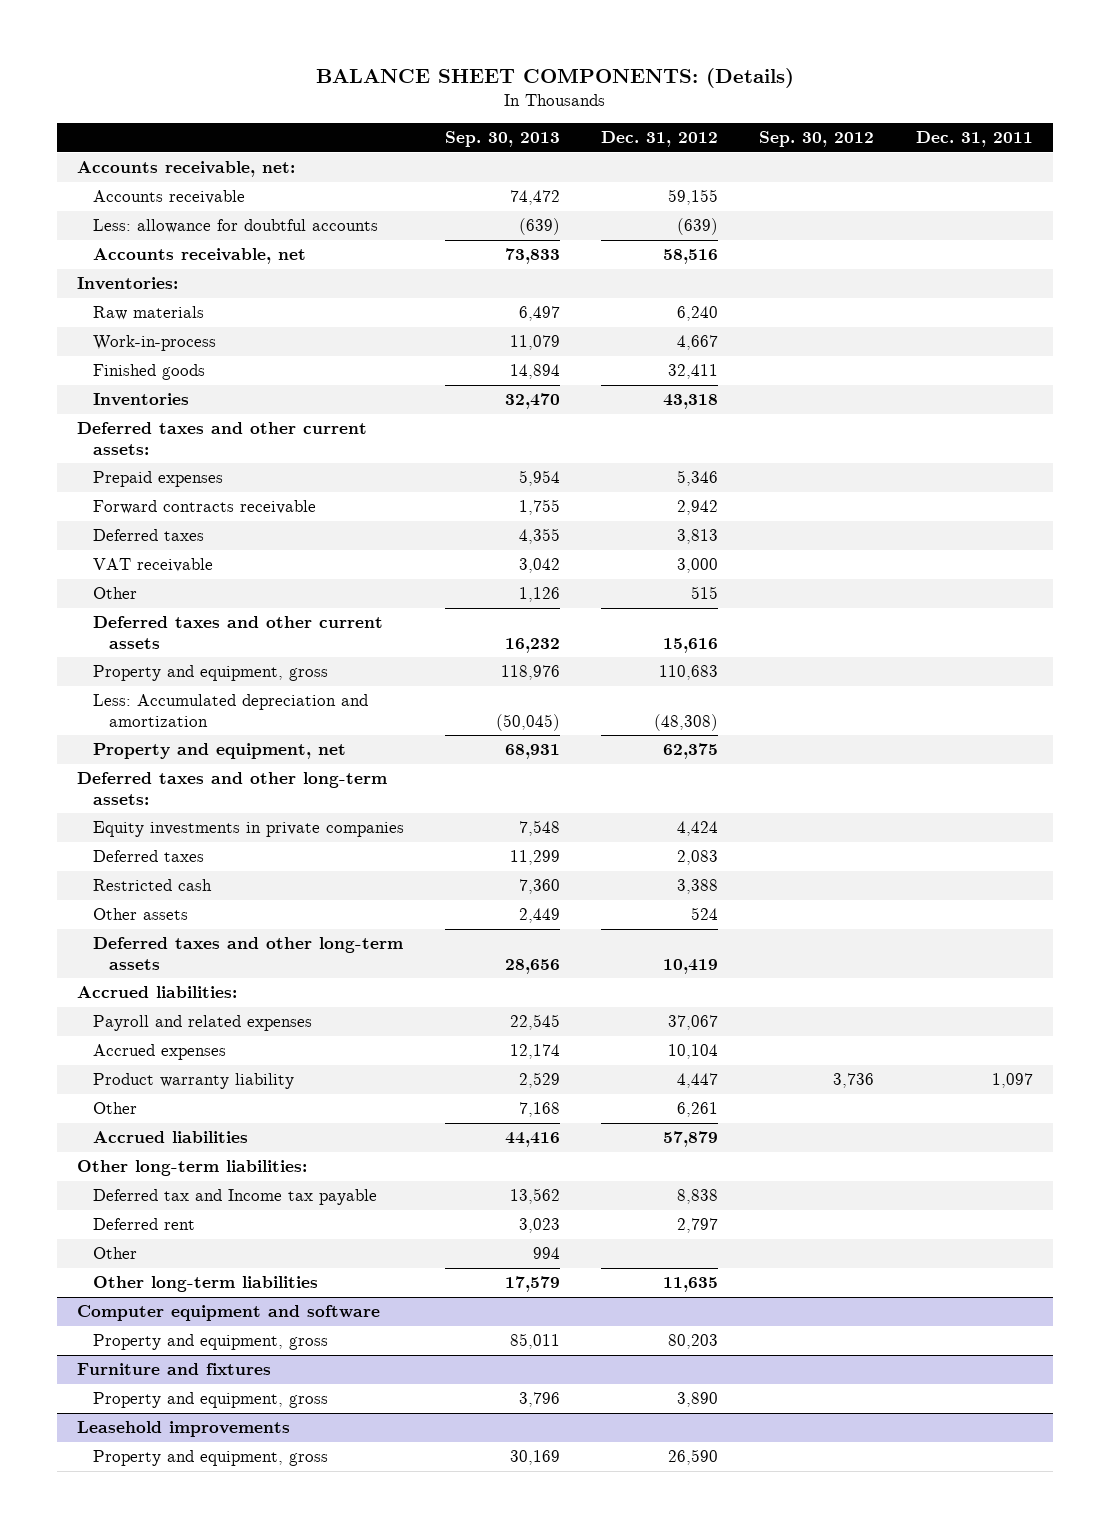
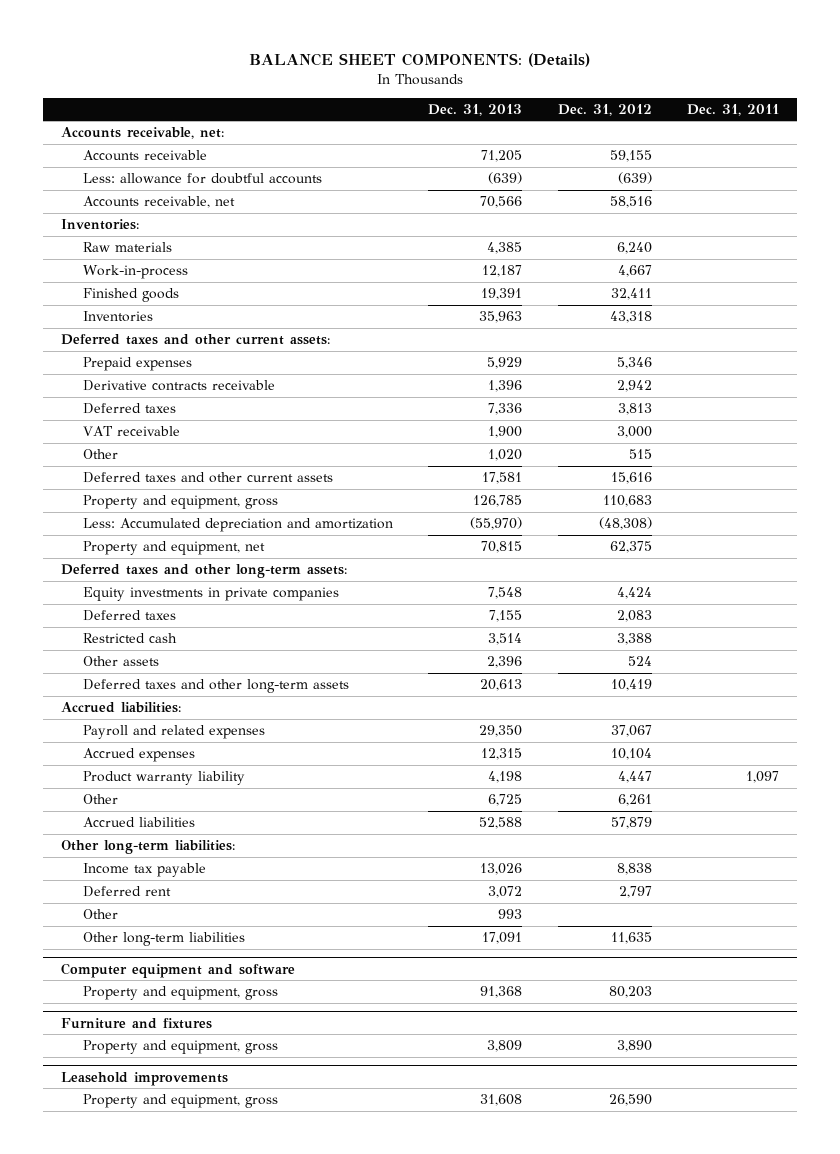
[445,131,561,148] Sep. 30, 2013 -> none
[759,131,875,148] Sep. 30, 2012 -> none
none -> [428,103,523,116] Dec. 31, 2013
[93,500,317,515] Forward contracts receivable -> [82,380,275,392] Derivative contracts receivable
[93,1189,378,1206] Deferred tax and Income tax payable -> [82,863,206,878] Income tax payable

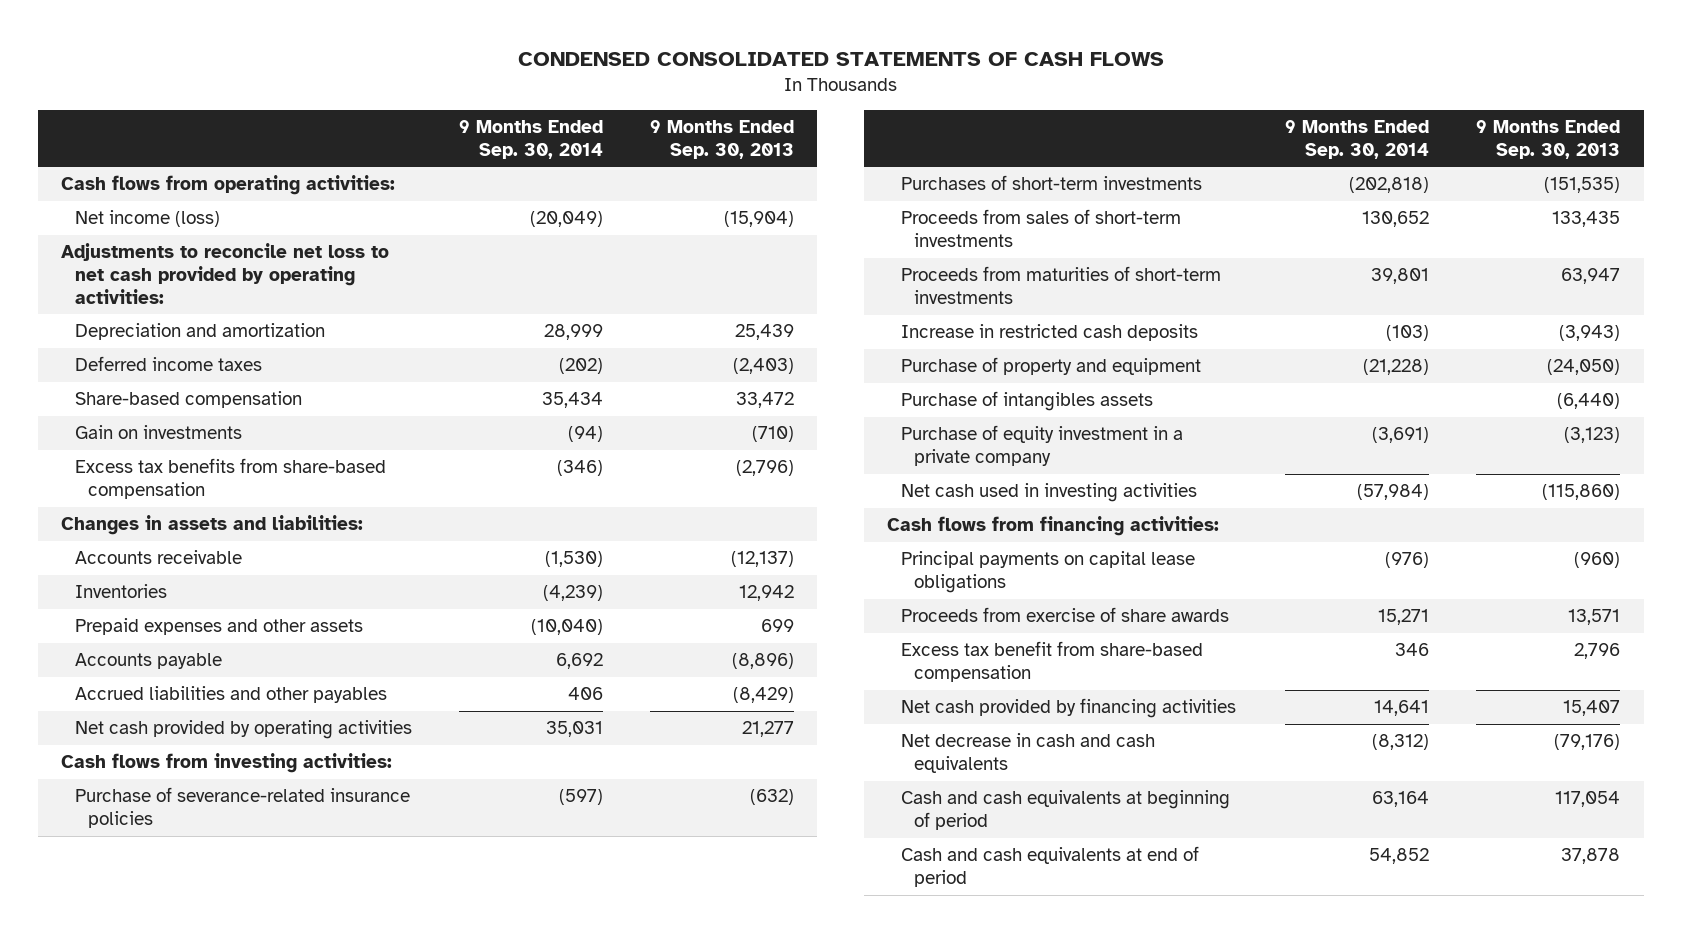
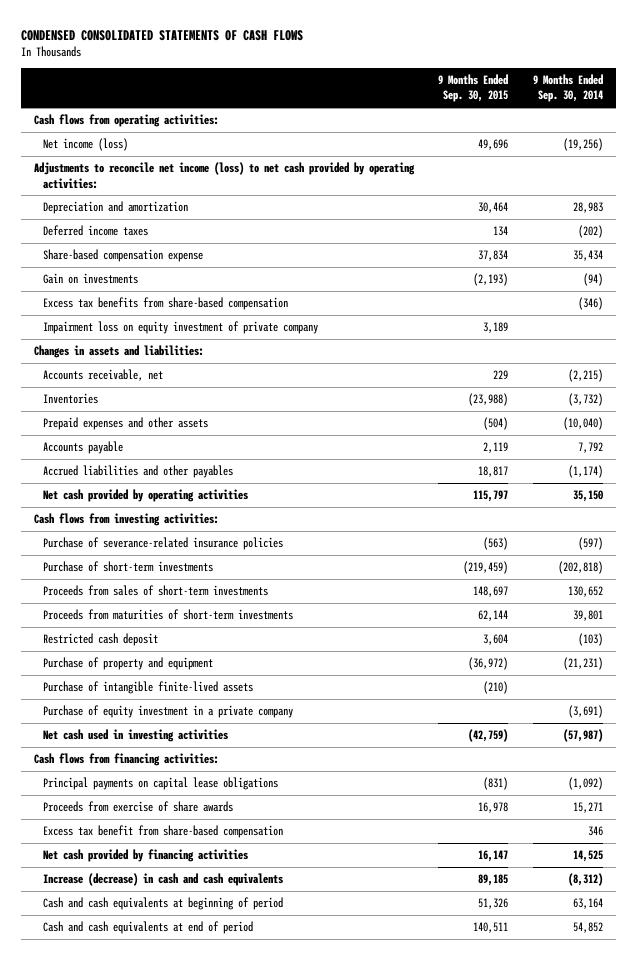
[649,119,794,159] 9 Months Ended Sep. 30, 2013 -> none
none -> [438,73,509,103] 9 Months Ended Sep. 30, 2015
[529,211,603,228] (20,049) -> [563,137,604,151] (19,256)
[61,243,390,304] Adjustments to reconcile net loss to net cash provided by operating activities: -> [33,161,415,189] Adjustments to reconcile net income (loss) to net cash provided by operating activities:
[543,324,603,341] 28,999 -> [573,201,604,213] 28,983
[74,391,302,409] Share-based compensation -> [42,248,203,262] Share-based compensation expense
none -> [42,320,318,334] Impairment loss on equity investment of private company
[74,550,242,565] Accounts receivable -> [42,368,163,381] Accounts receivable, net
[544,551,603,568] (1,530) -> [568,368,604,382] (2,215)
[542,585,603,602] (4,239) -> [568,392,604,406] (3,732)
[555,653,603,670] 6,692 -> [578,441,604,453] 7,792
[567,687,603,701] 406 -> [568,464,604,478] (1,174)
[545,721,603,738] 35,031 -> [573,489,604,502] 35,150
[900,175,1202,191] Purchases of short-term investments -> [42,560,213,572] Purchase of short-term investments
[900,324,1198,342] Increase in restricted cash deposits -> [42,632,158,646] Restricted cash deposit
[1362,359,1429,376] (21,228) -> [563,656,604,670] (21,231)
[900,391,1153,412] Purchase of intangibles assets -> [42,680,253,694] Purchase of intangible finite-lived assets
[1356,484,1429,501] (57,984) -> [563,728,604,742] (57,987)
[1384,552,1429,569] (976) -> [568,776,604,790] (1,092)
[1373,700,1429,717] 14,641 -> [573,849,604,862] 14,525
[900,733,1155,773] Net decrease in cash and cash equivalents -> [42,872,283,886] Increase (decrease) in cash and cash equivalents

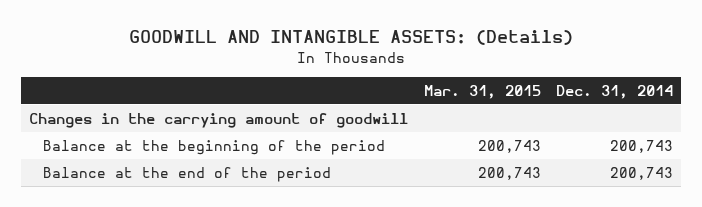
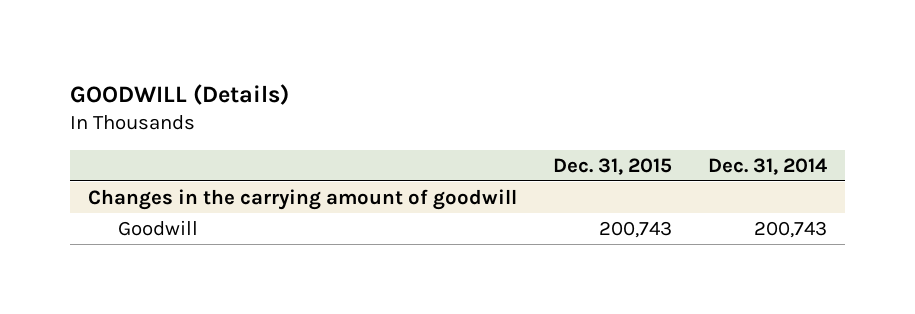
[129,30,574,46] GOODWILL AND INTANGIBLE ASSETS: (Details) -> [70,83,290,105] GOODWILL (Details)
[423,84,541,99] Mar. 31, 2015 -> none
none -> [553,157,673,175] Dec. 31, 2015
[42,166,331,182] Balance at the end of the period -> none
[42,139,385,155] Balance at the beginning of the period -> [118,220,199,237] Goodwill

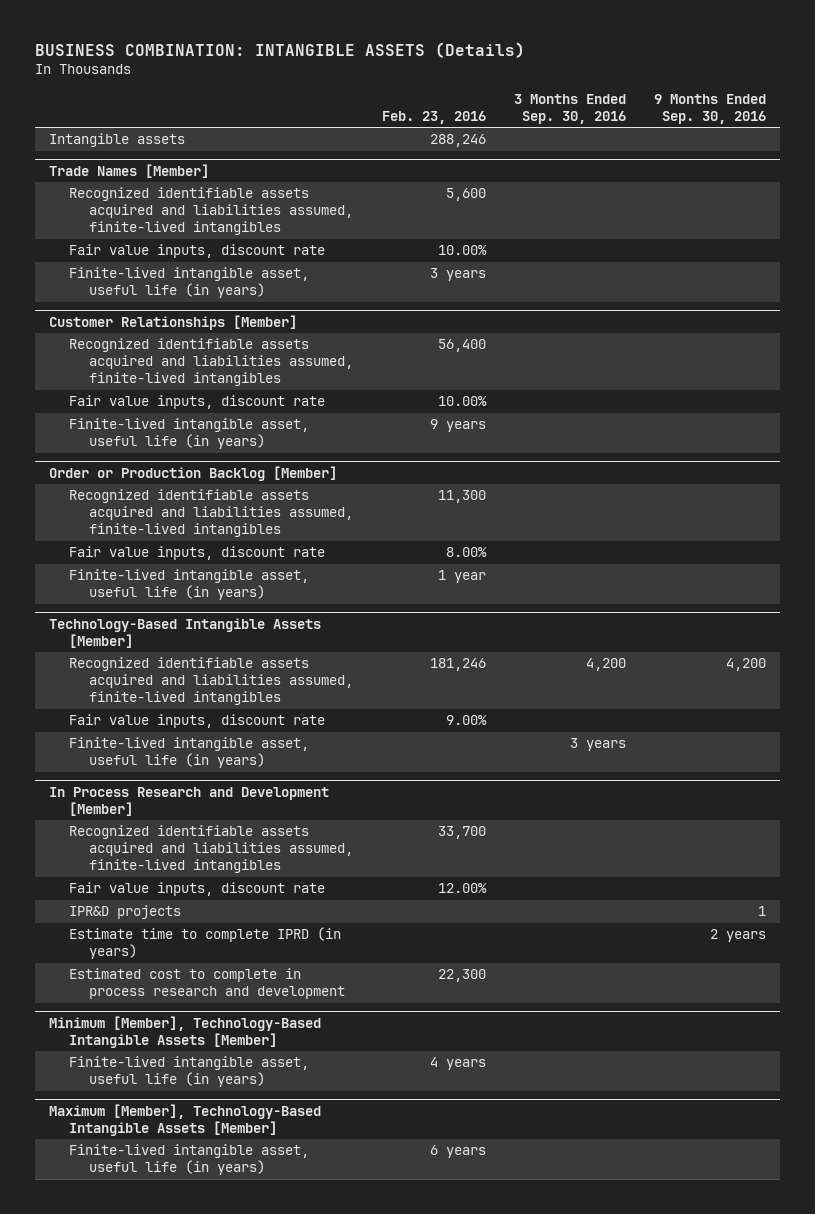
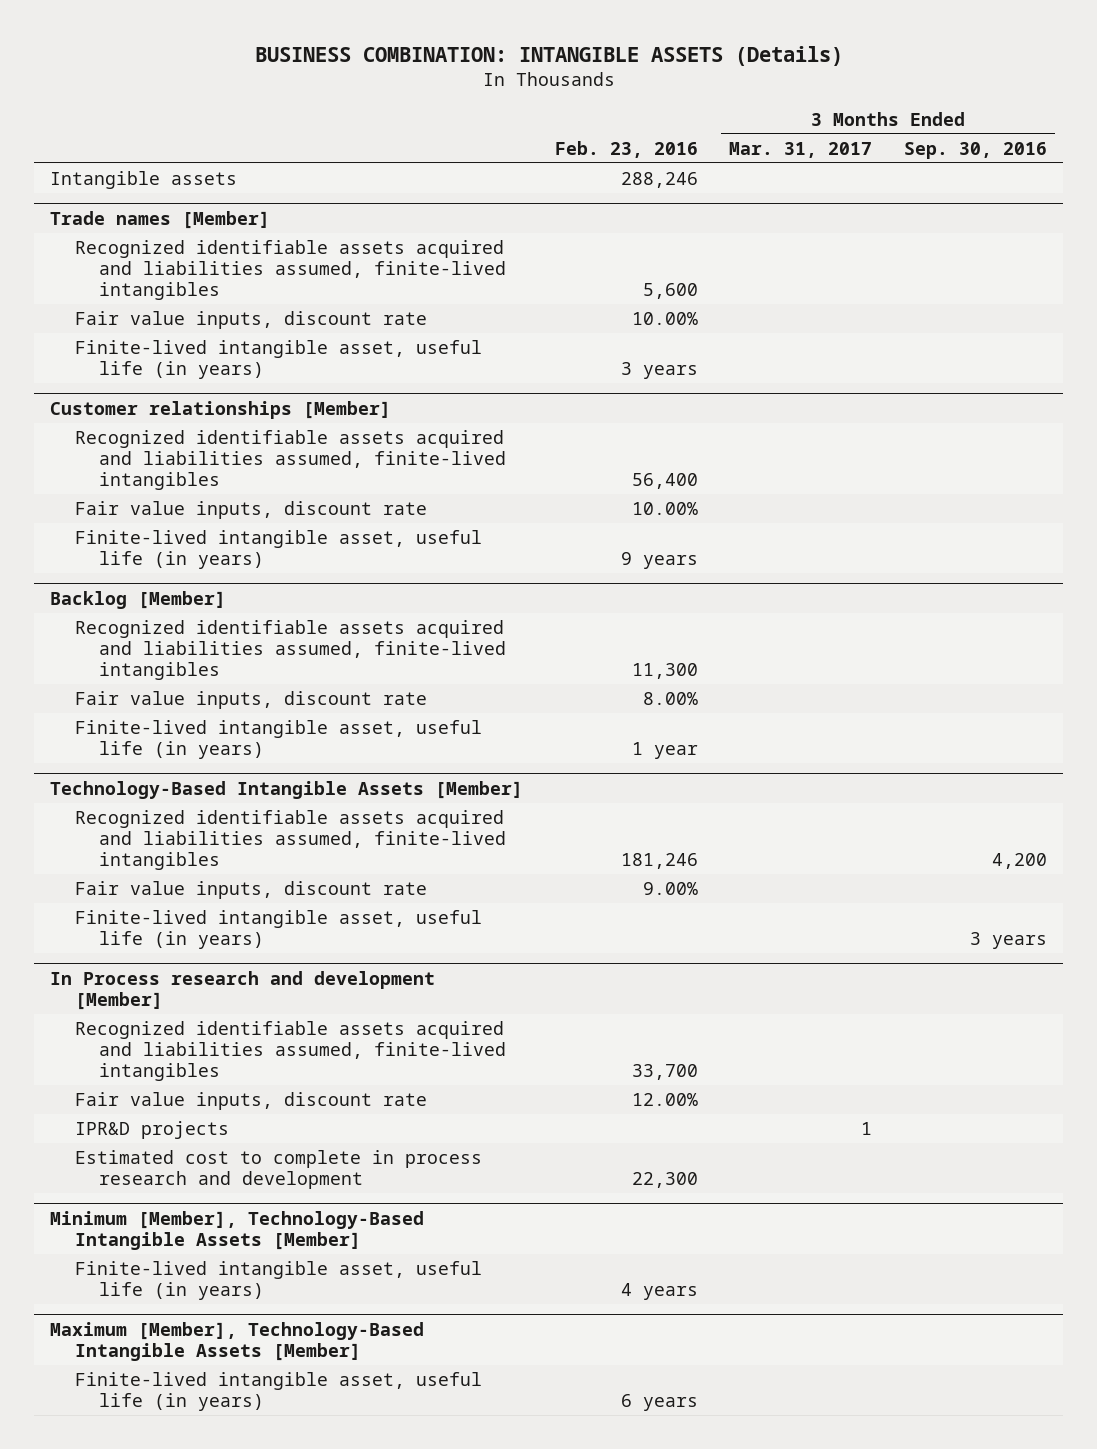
[654,93,767,124] 9 Months Ended Sep. 30, 2016 -> none
none -> [729,141,873,158] Mar. 31, 2017
[48,163,209,178] Trade Names [Member] -> [49,210,270,229] Trade names [Member]
[48,314,297,330] Customer Relationships [Member] -> [49,400,391,419] Customer relationships [Member]
[48,465,337,481] Order or Production Backlog [Member] -> [49,590,226,609] Backlog [Member]
[48,786,329,816] In Process Research and Development [Member] -> [49,970,435,1010] In Process research and development [Member]
[68,927,341,960] Estimate time to complete IPRD (in years) -> none

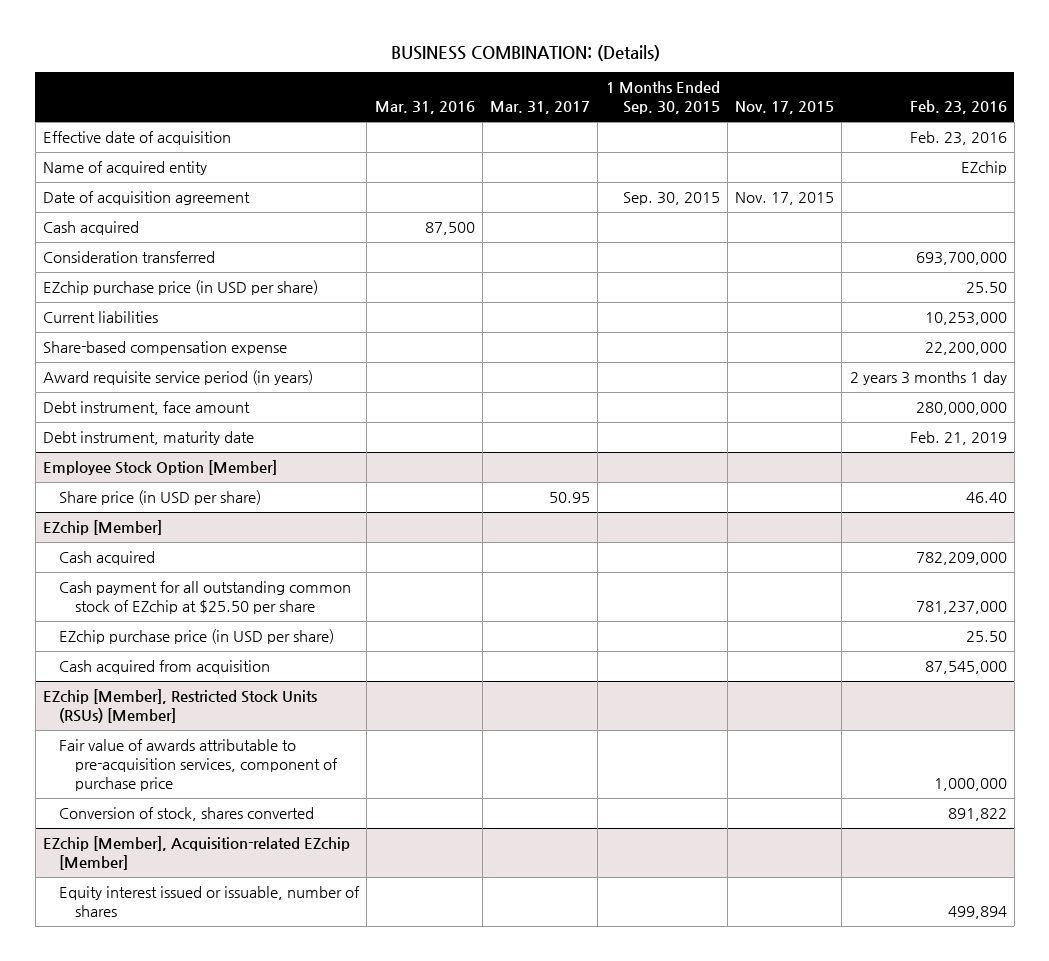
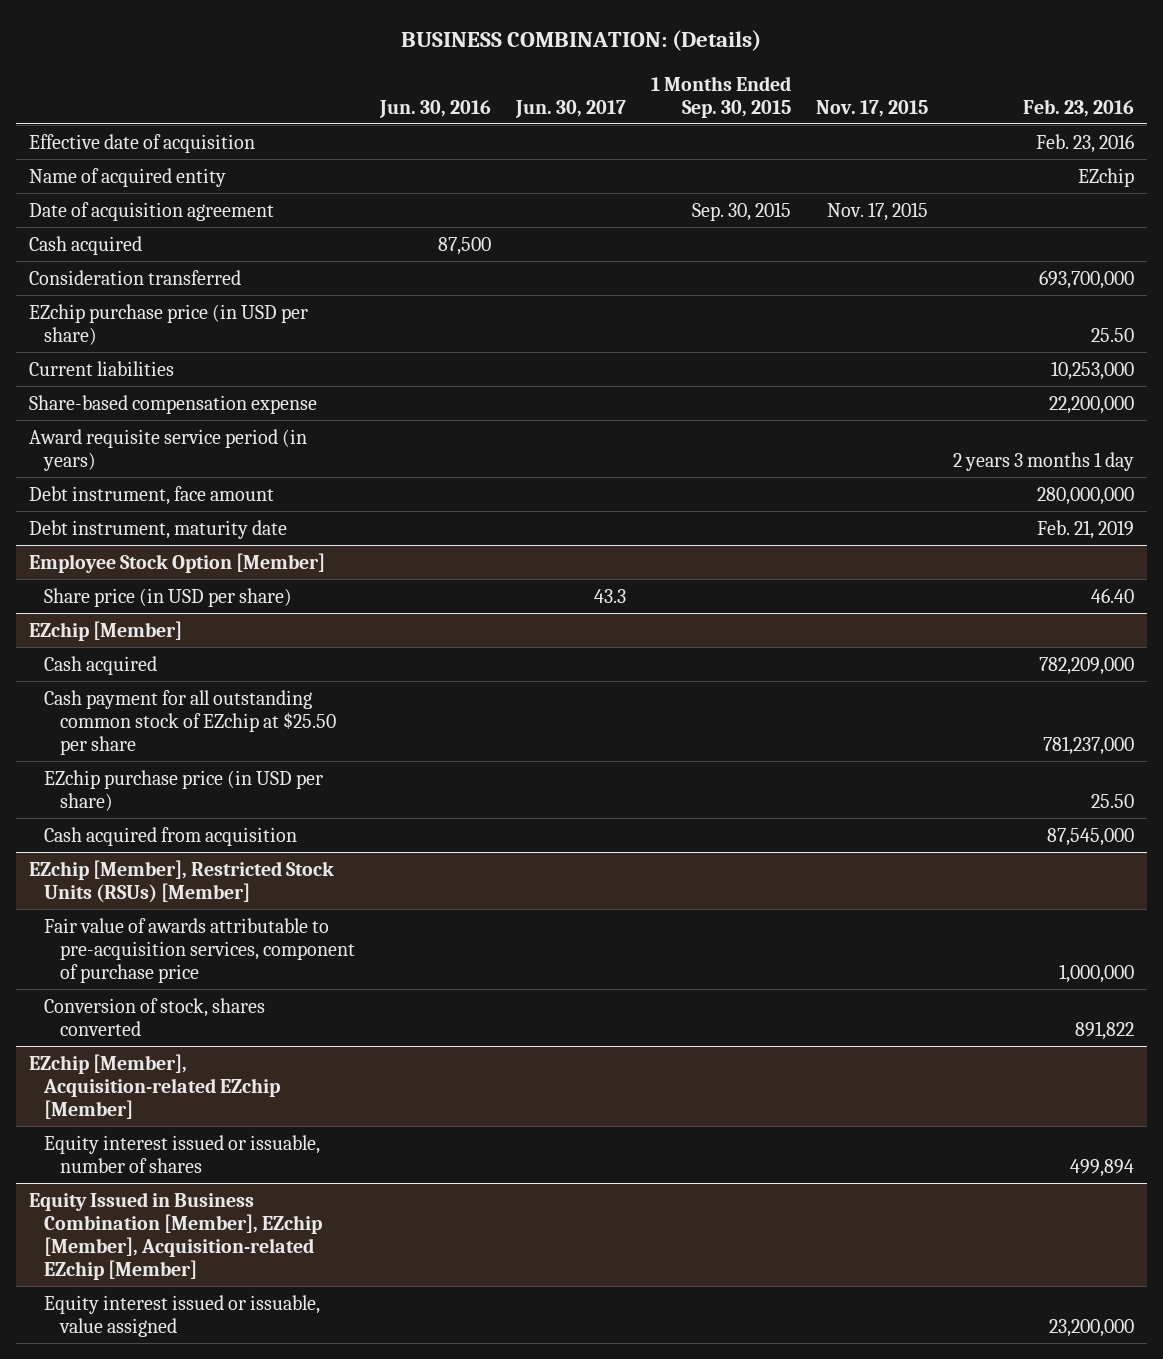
[374,101,475,115] Mar. 31, 2016 -> none
[490,101,591,115] Mar. 31, 2017 -> none
none -> [379,99,492,118] Jun. 30, 2016
none -> [515,99,627,118] Jun. 30, 2017
none -> [28,1191,323,1280] Equity Issued in Business Combination [Member], EZchip [Member], Acquisition-related EZchip [Member]
none -> [44,1294,321,1337] Equity interest issued or issuable, value assigned

